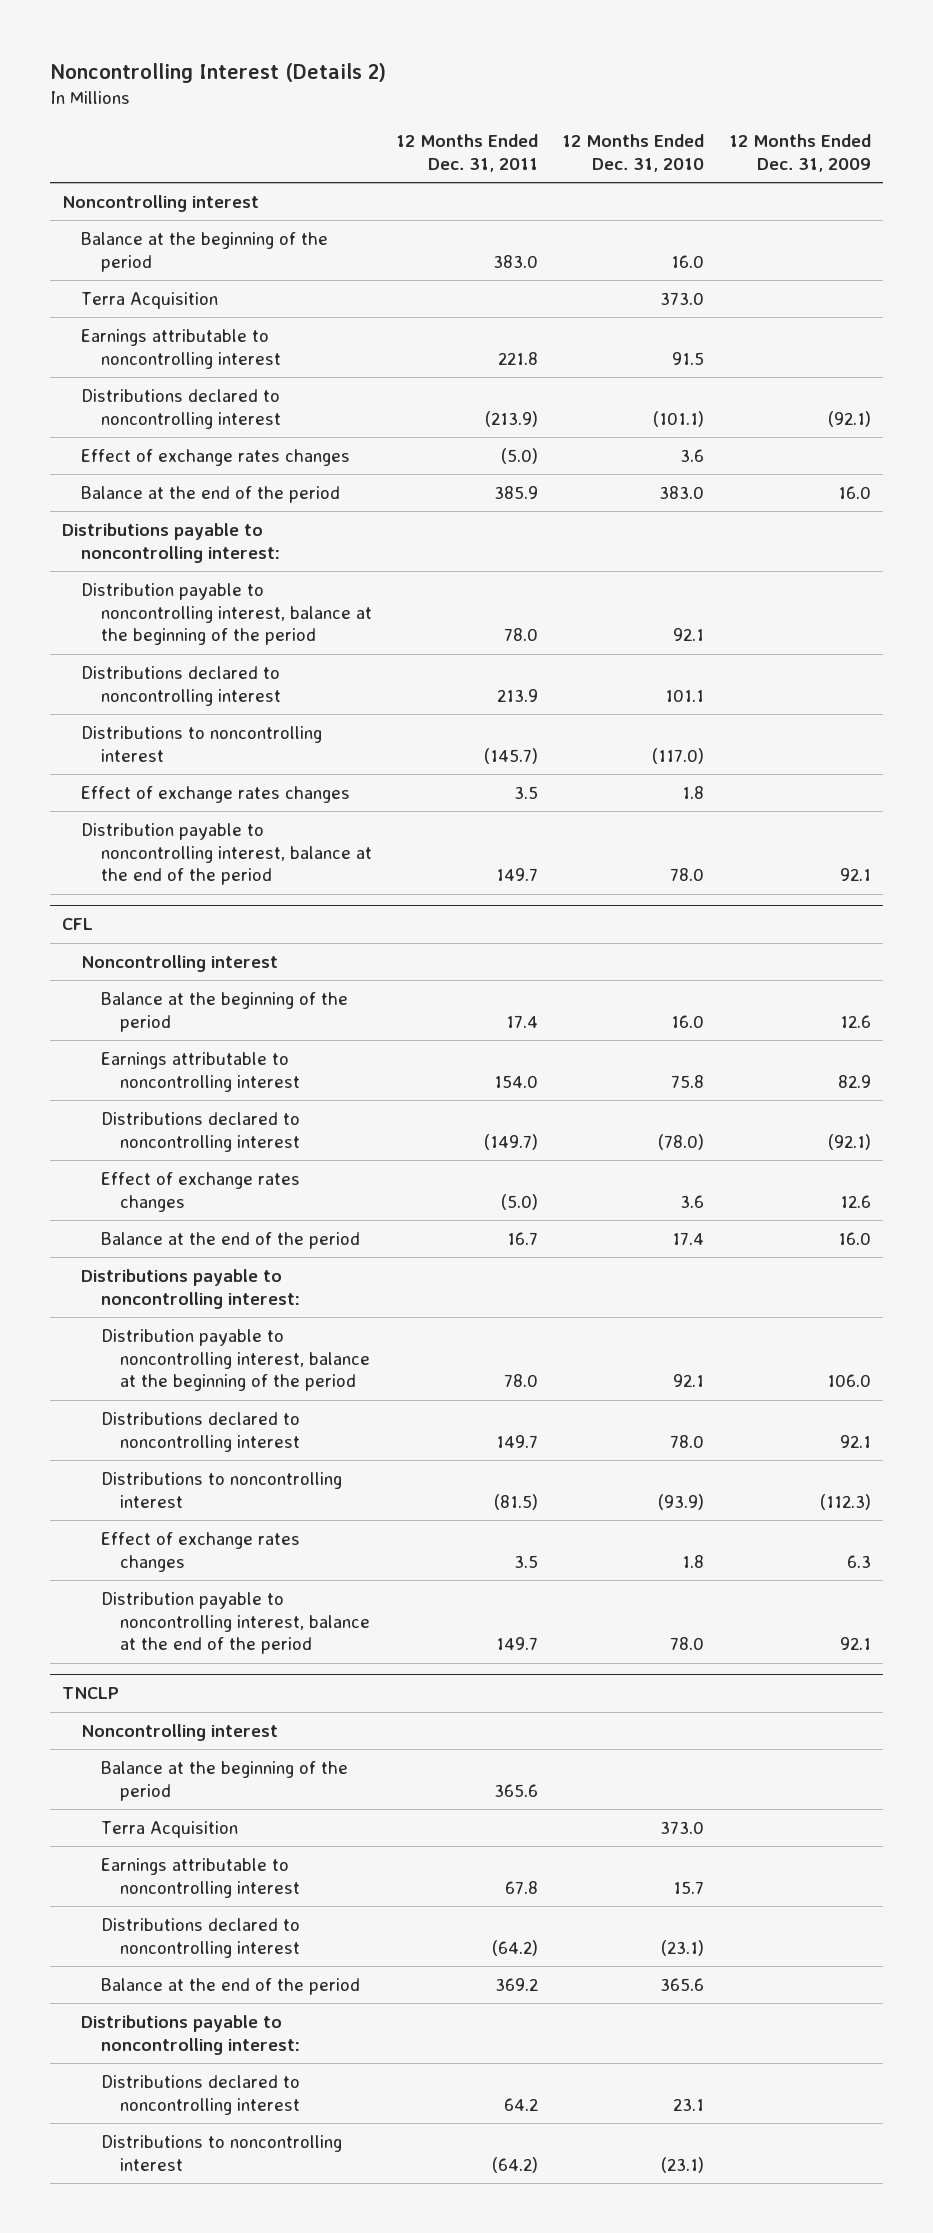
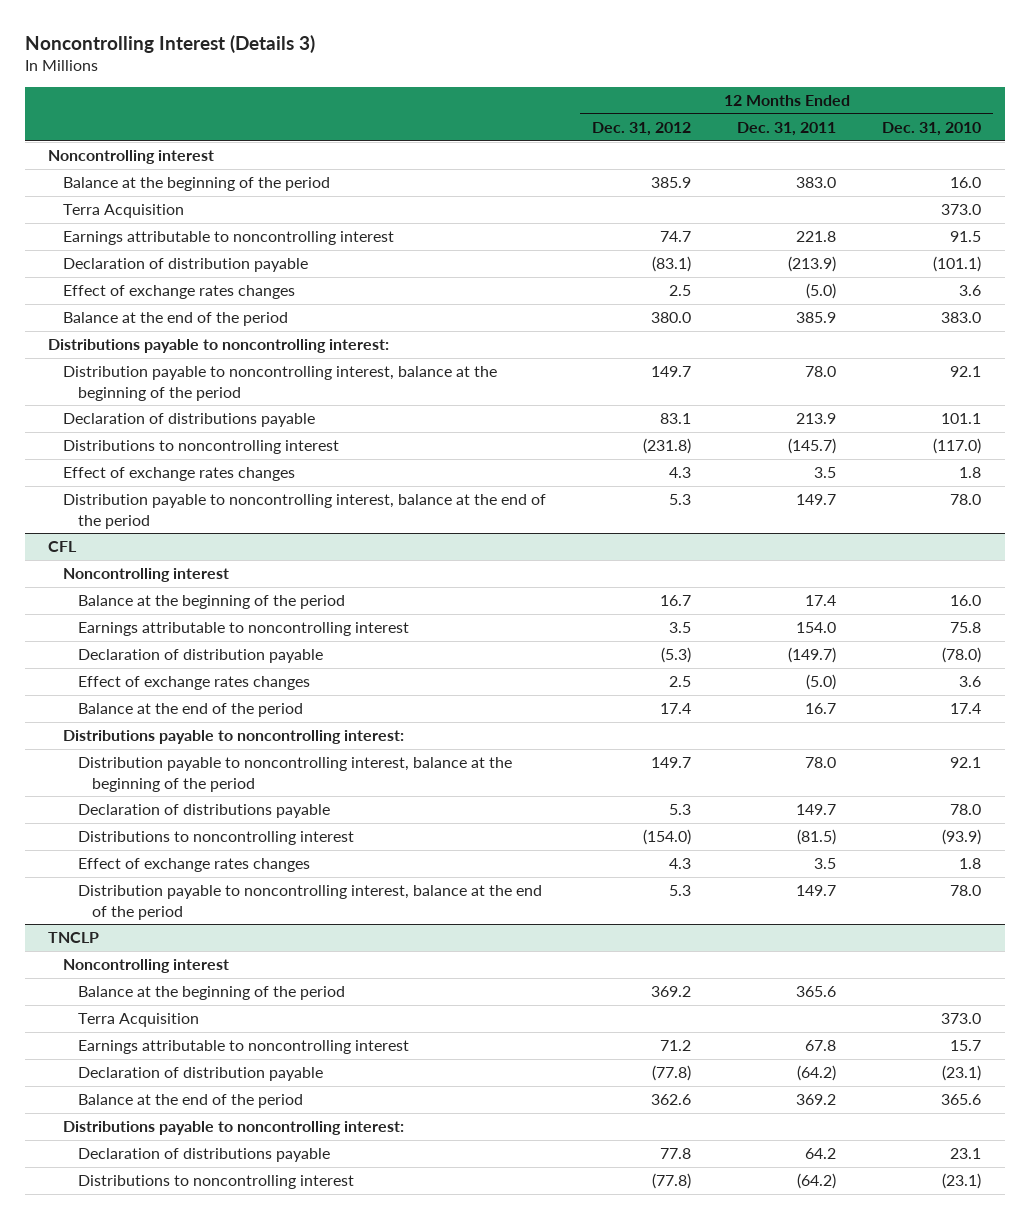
[49,62,386,83] Noncontrolling Interest (Details 2) -> [24,34,315,53] Noncontrolling Interest (Details 3)
[728,134,871,173] 12 Months Ended Dec. 31, 2009 -> none
none -> [592,121,692,136] Dec. 31, 2012
[81,388,281,429] Distributions declared to noncontrolling interest -> [62,258,308,273] Declaration of distribution payable
[81,665,281,706] Distributions declared to noncontrolling interest -> [62,413,315,428] Declaration of distributions payable
[100,1111,300,1152] Distributions declared to noncontrolling interest -> [77,649,323,664] Declaration of distribution payable
[100,1411,300,1452] Distributions declared to noncontrolling interest -> [77,804,330,819] Declaration of distributions payable
[100,1917,300,1958] Distributions declared to noncontrolling interest -> [77,1067,323,1082] Declaration of distribution payable
[100,2074,300,2115] Distributions declared to noncontrolling interest -> [77,1148,330,1163] Declaration of distributions payable

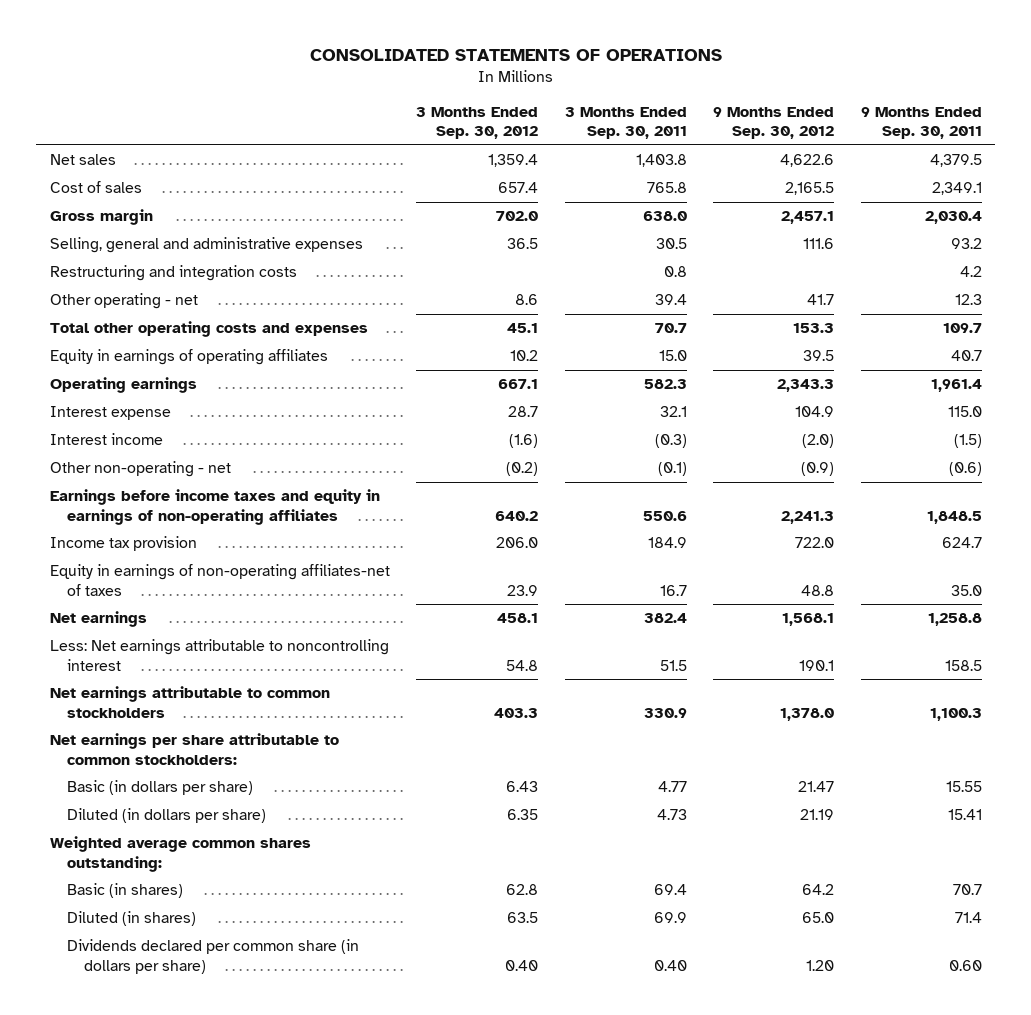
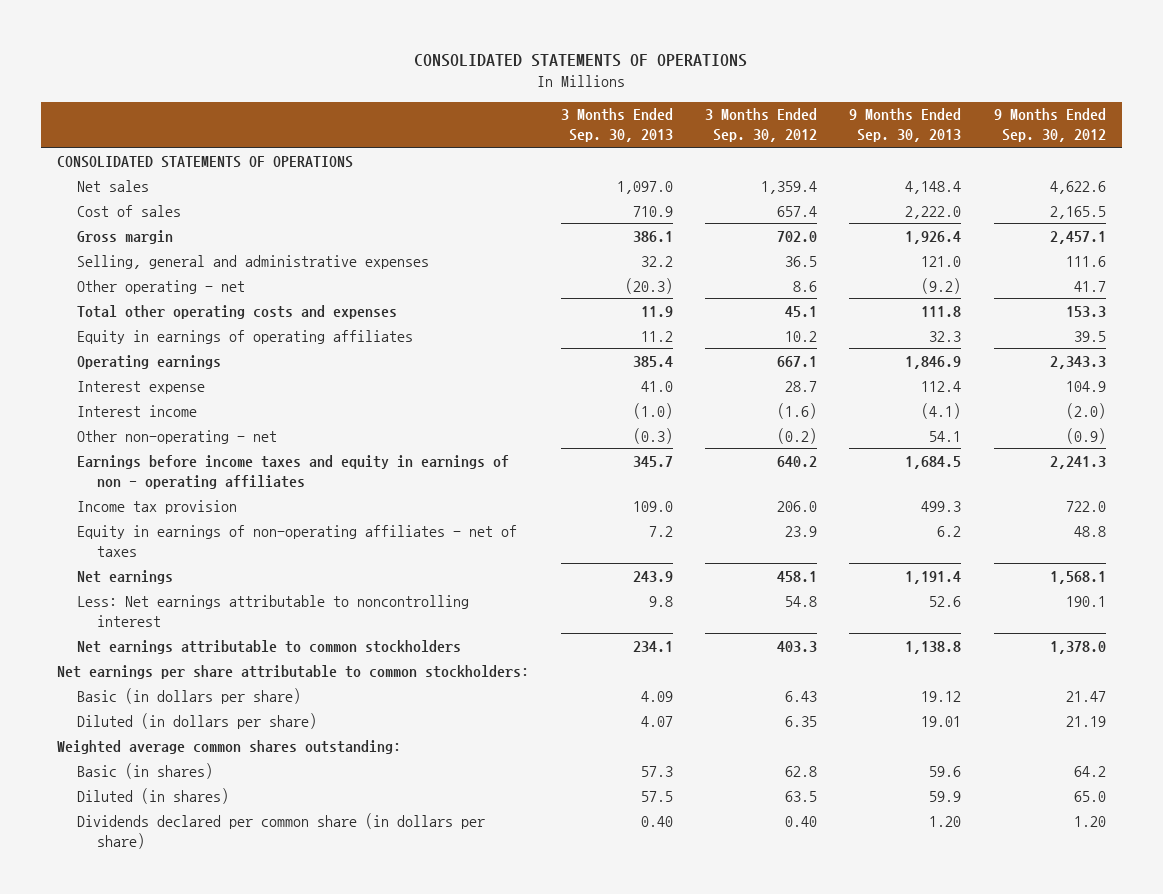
[564,106,687,140] 3 Months Ended Sep. 30, 2011 -> none
[860,106,982,140] 9 Months Ended Sep. 30, 2011 -> none
none -> [561,108,674,143] 3 Months Ended Sep. 30, 2013
none -> [849,108,962,143] 9 Months Ended Sep. 30, 2013
none -> [57,155,354,168] CONSOLIDATED STATEMENTS OF OPERATIONS
[49,265,297,282] Restructuring and integration costs -> none
[49,489,380,525] Earnings before income taxes and equity in earnings of non-operating affiliates -> [77,454,510,489] Earnings before income taxes and equity in earnings of non - operating affiliates
[49,564,390,596] Equity in earnings of non-operating affiliates-net of taxes -> [77,524,518,557] Equity in earnings of non-operating affiliates - net of taxes

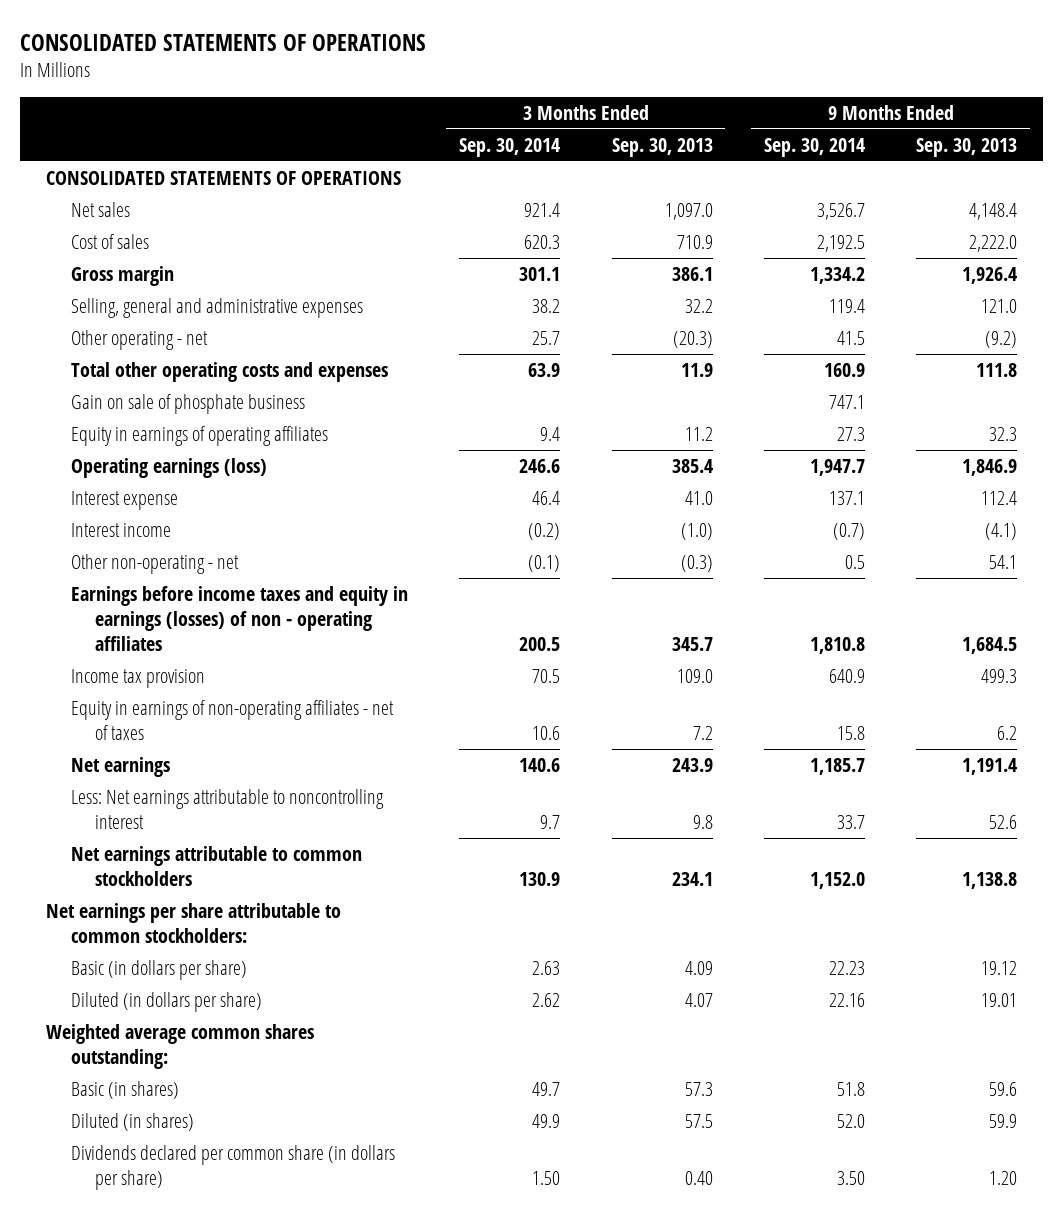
[705,108,818,143] 3 Months Ended Sep. 30, 2012 -> none
[993,108,1106,143] 9 Months Ended Sep. 30, 2012 -> none
none -> [459,137,561,157] Sep. 30, 2014
none -> [763,137,865,157] Sep. 30, 2014
none -> [70,393,305,414] Gain on sale of phosphate business
[77,354,222,369] Operating earnings -> [70,457,267,478] Operating earnings (loss)
[77,454,510,489] Earnings before income taxes and equity in earnings of non - operating affiliates -> [70,585,408,651] Earnings before income taxes and equity in earnings (losses) of non - operating affiliates

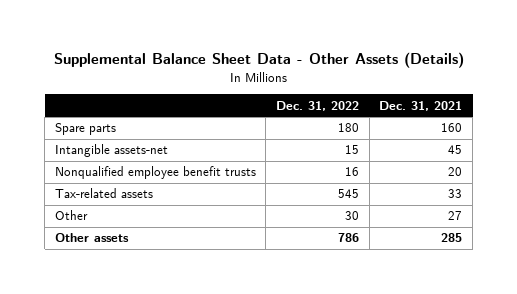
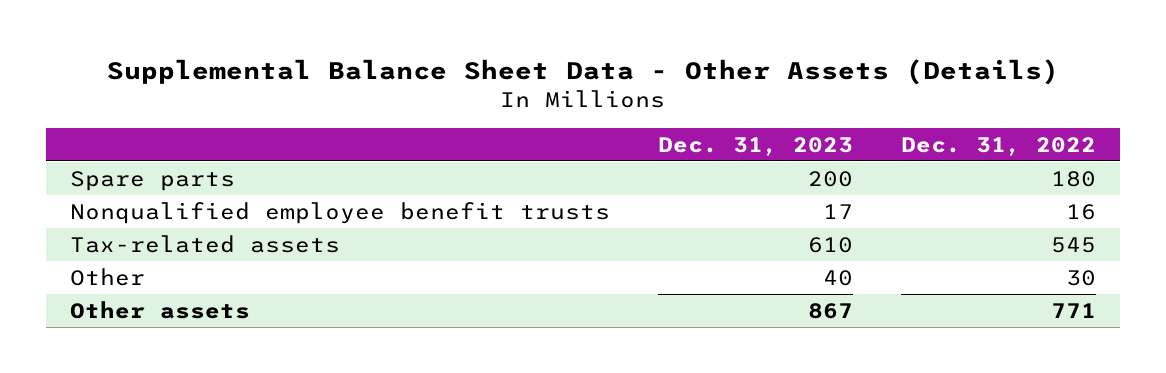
[379,100,463,111] Dec. 31, 2021 -> none
none -> [658,136,854,156] Dec. 31, 2023
[54,144,168,158] Intangible assets-net -> none
[338,233,360,243] 786 -> [1051,302,1097,318] 771

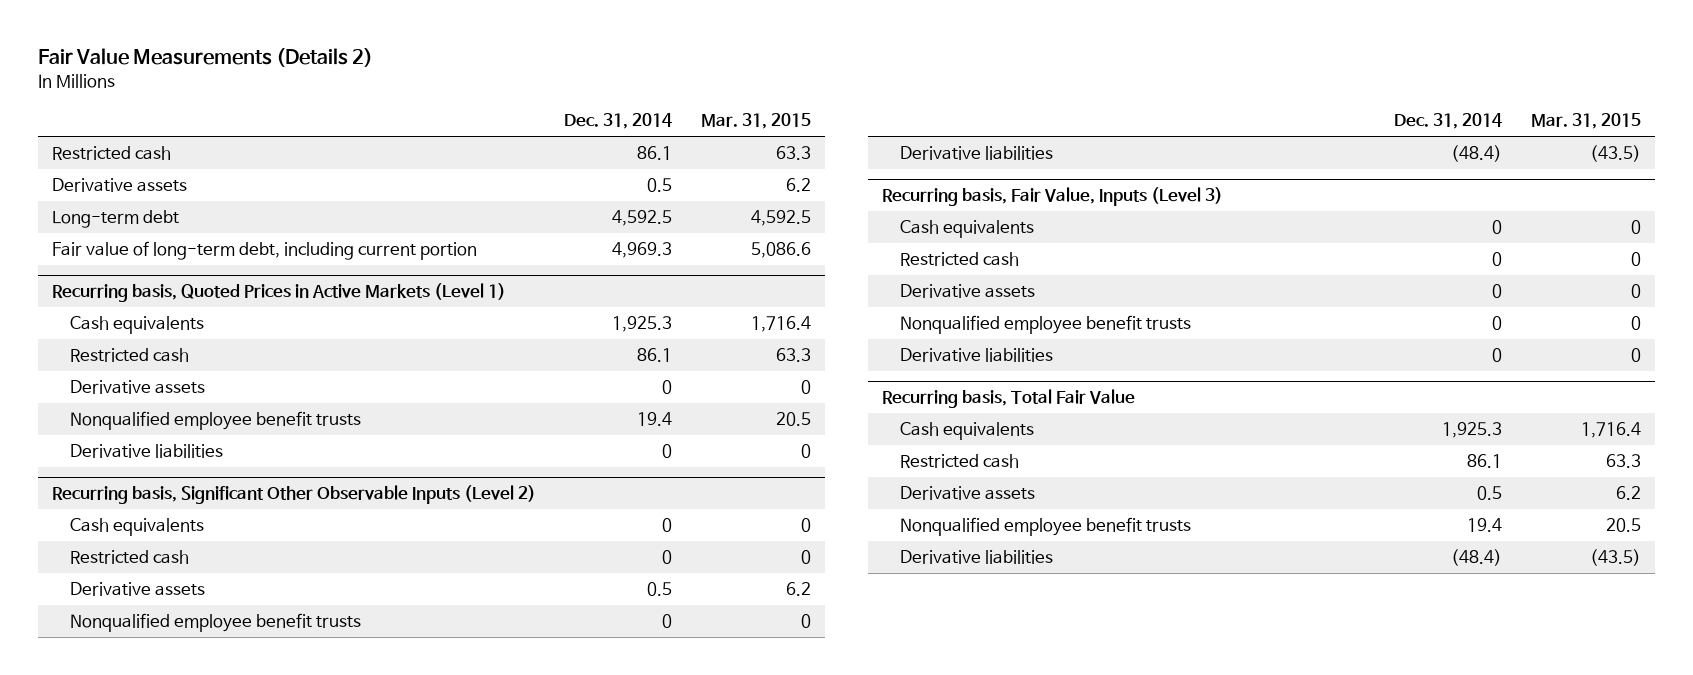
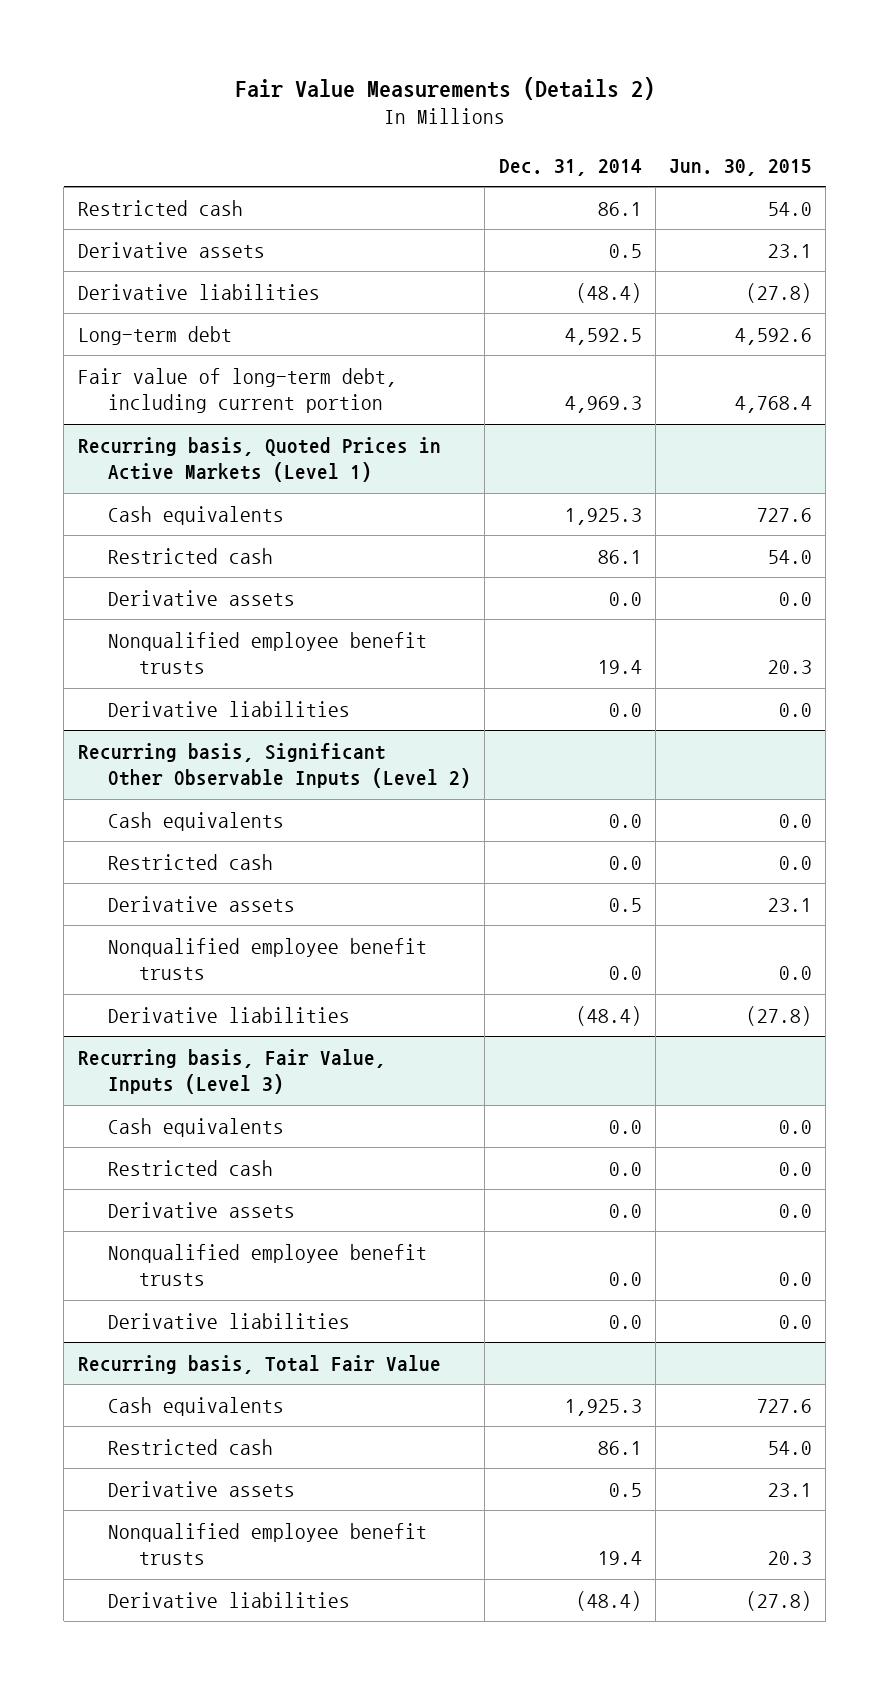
[700,113,811,130] Mar. 31, 2015 -> none
none -> [668,158,812,176] Jun. 30, 2015
none -> [77,283,320,300] Derivative liabilities
[662,380,673,395] 0 -> [608,591,642,606] 0.0
[662,444,673,459] 0 -> [608,702,642,717] 0.0
[662,518,673,533] 0 -> [608,813,642,828] 0.0
[662,550,673,565] 0 -> [608,855,642,870] 0.0
[662,614,673,629] 0 -> [608,965,642,980] 0.0
[1492,220,1503,235] 0 -> [608,1119,642,1134] 0.0
[1492,252,1503,267] 0 -> [608,1161,642,1176] 0.0
[1492,284,1503,299] 0 -> [608,1203,642,1218] 0.0
[1492,316,1503,331] 0 -> [608,1271,642,1286] 0.0
[1492,348,1503,363] 0 -> [608,1314,642,1329] 0.0

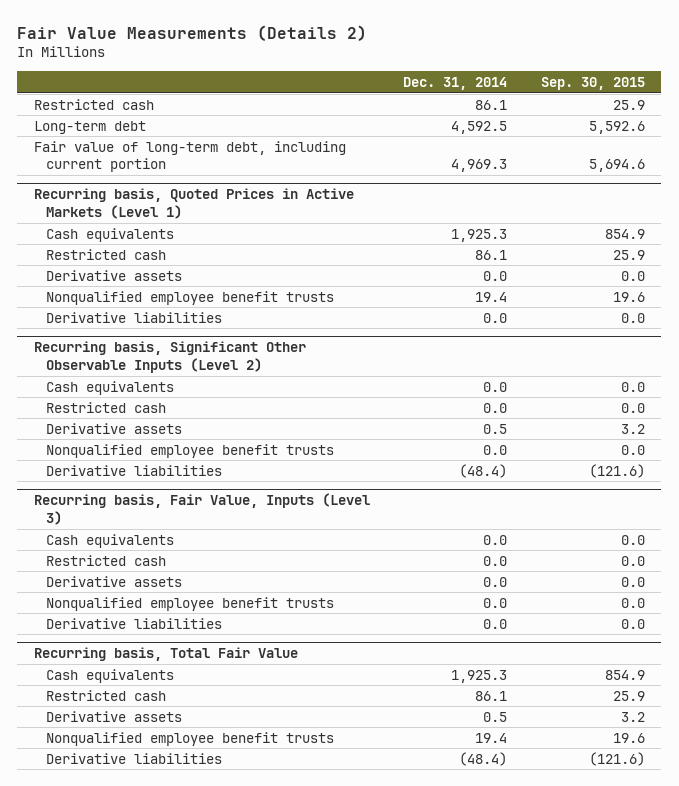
[668,158,812,176] Jun. 30, 2015 -> none
none -> [540,76,645,90] Sep. 30, 2015
[77,241,265,258] Derivative assets -> none
[77,283,320,300] Derivative liabilities -> none

